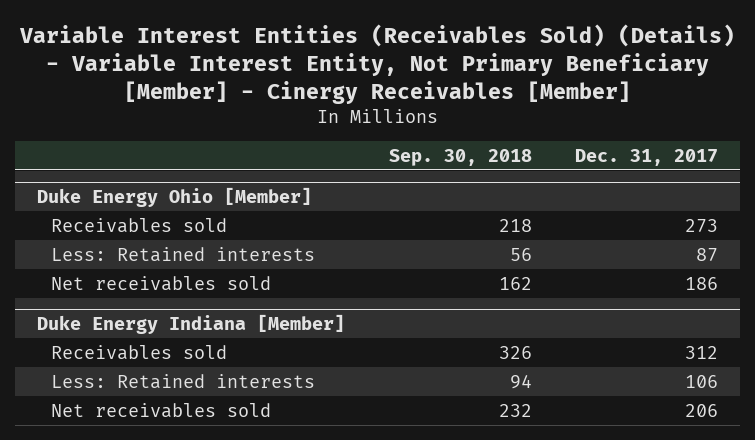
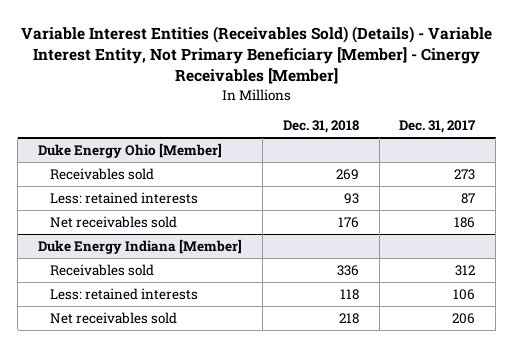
[388,148,532,166] Sep. 30, 2018 -> none
none -> [282,120,359,134] Dec. 31, 2018
[51,246,316,262] Less: Retained interests -> [50,191,199,204] Less: retained interests
[51,373,316,389] Less: Retained interests -> [50,287,199,300] Less: retained interests

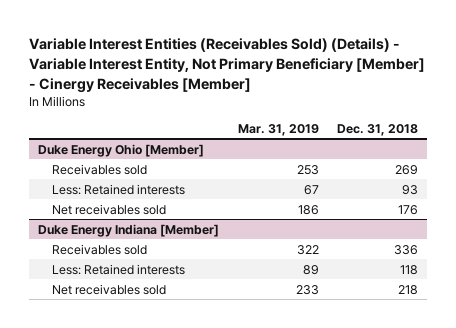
[399,120,477,134] Dec. 31, 2017 -> none
none -> [237,123,319,136] Mar. 31, 2019
[50,191,199,204] Less: retained interests -> [51,183,185,195] Less: Retained interests
[50,287,199,300] Less: retained interests -> [51,263,185,275] Less: Retained interests

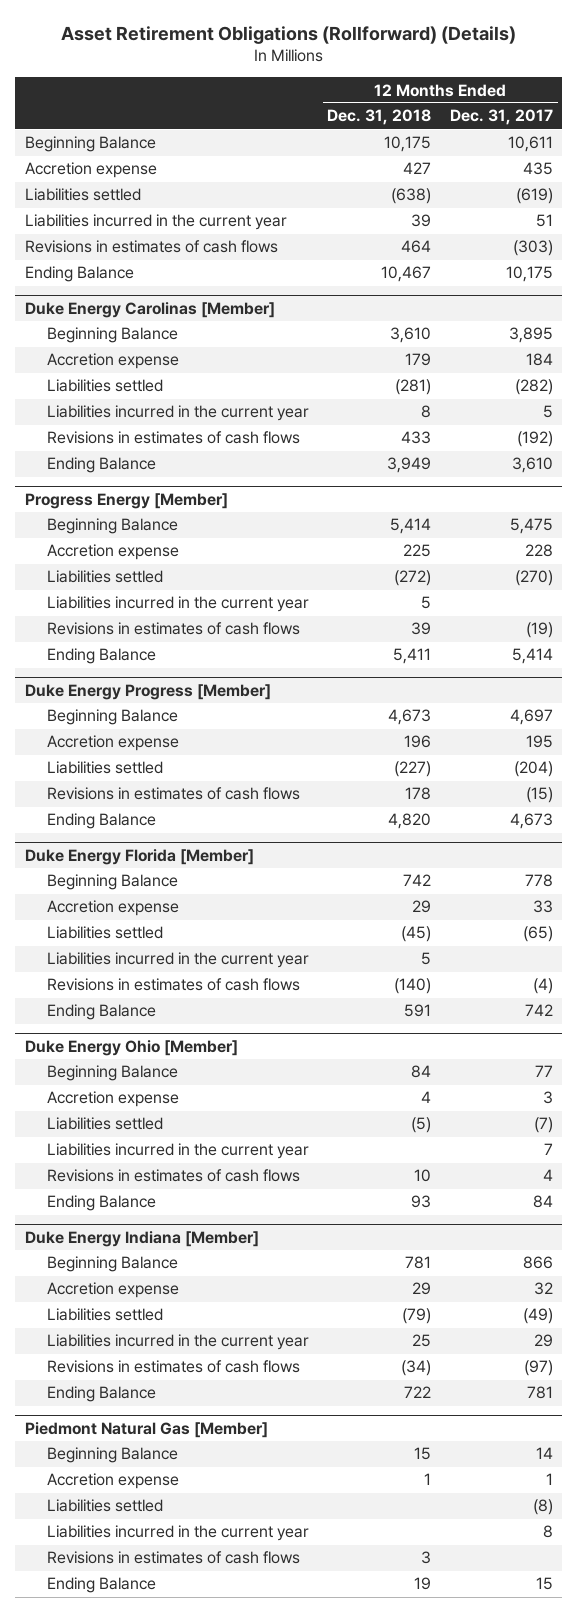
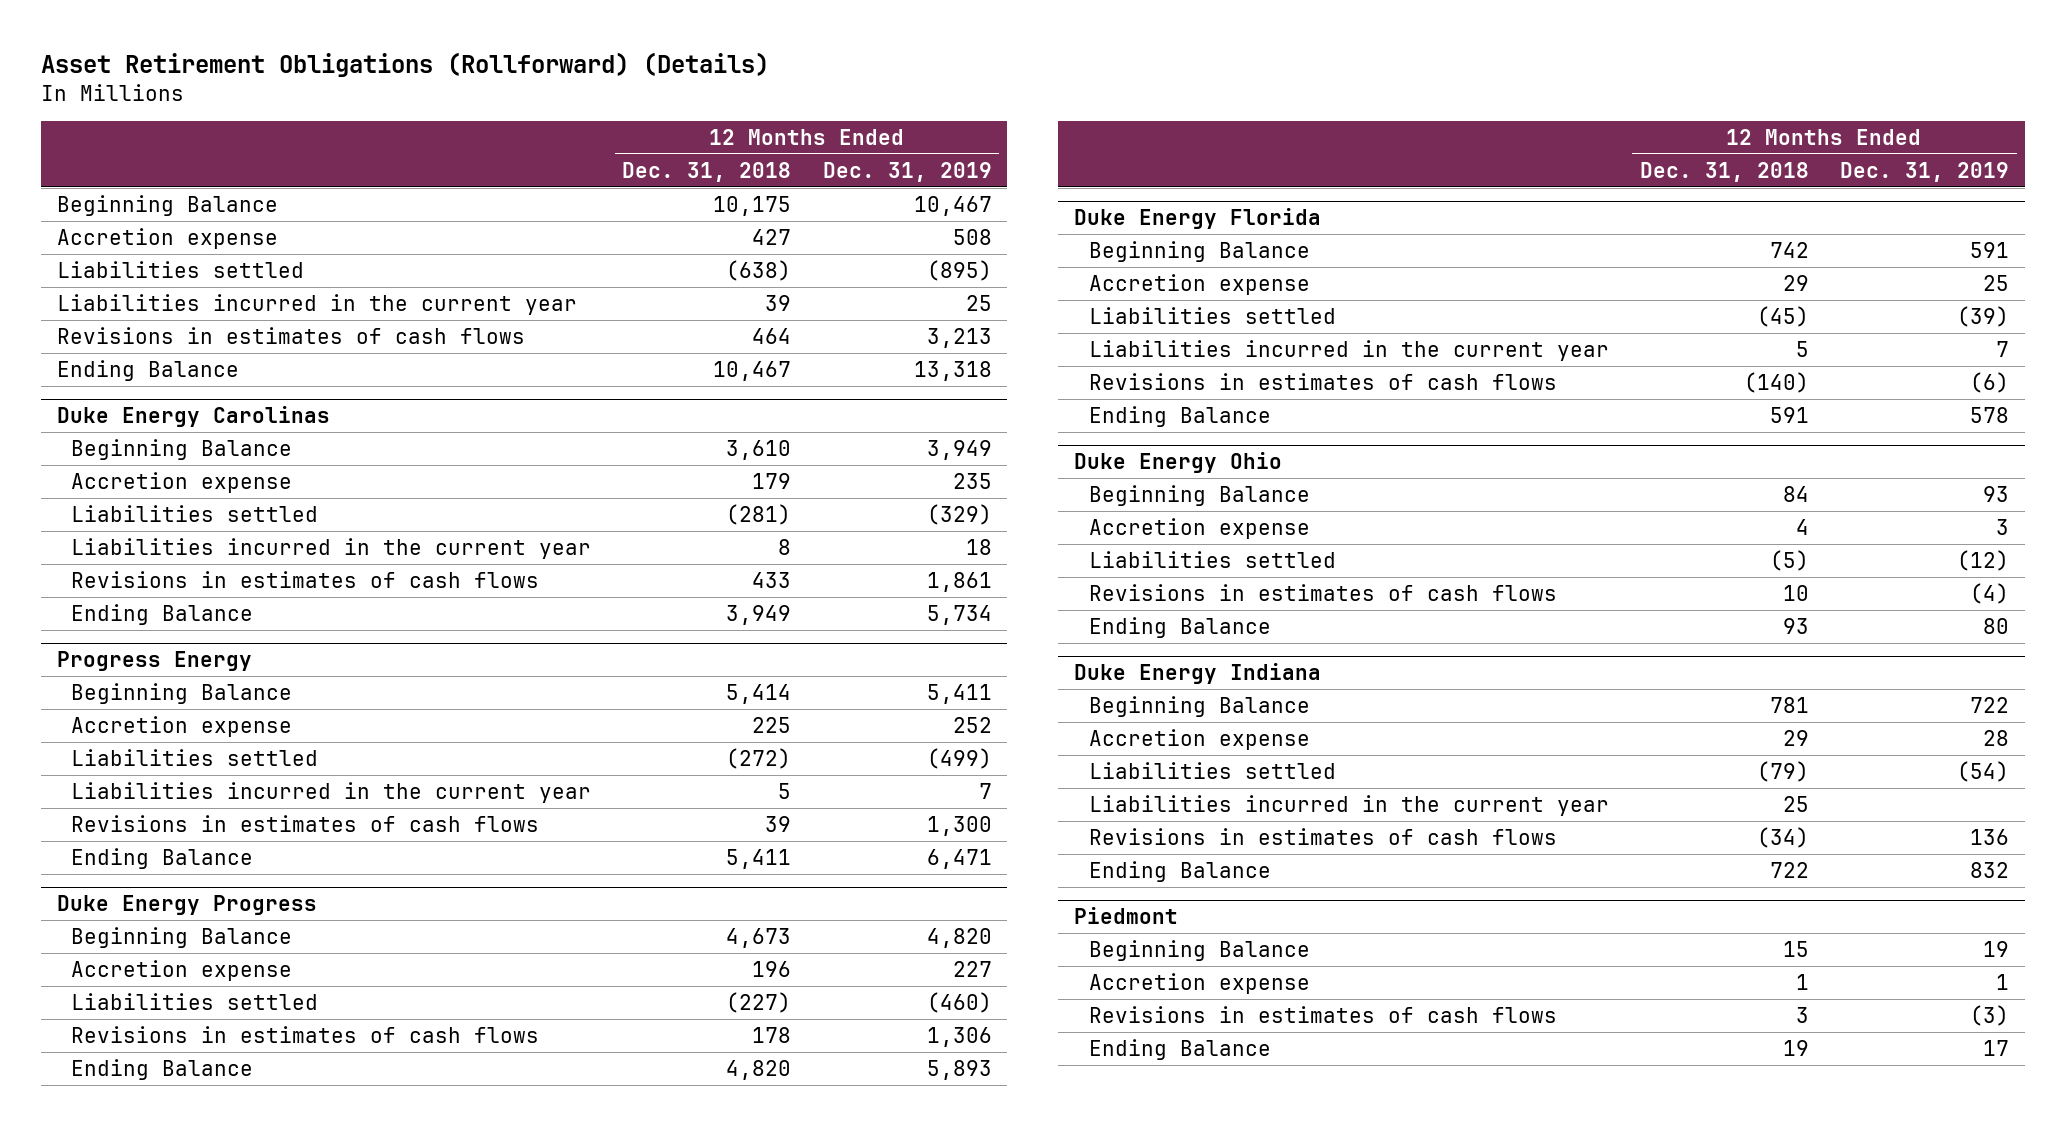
[449,109,553,126] Dec. 31, 2017 -> none
none -> [822,161,992,182] Dec. 31, 2019
[24,301,275,318] Duke Energy Carolinas [Member] -> [56,406,330,428] Duke Energy Carolinas
[24,492,228,509] Progress Energy [Member] -> [56,651,252,672] Progress Energy
[24,683,271,700] Duke Energy Progress [Member] -> [56,895,317,916] Duke Energy Progress
[24,848,254,865] Duke Energy Florida [Member] -> [1073,208,1321,230] Duke Energy Florida
[24,1039,238,1056] Duke Energy Ohio [Member] -> [1073,452,1282,474] Duke Energy Ohio
[46,1143,309,1160] Liabilities incurred in the current year -> none
[24,1230,259,1247] Duke Energy Indiana [Member] -> [1073,663,1321,685] Duke Energy Indiana
[24,1421,268,1438] Piedmont Natural Gas [Member] -> [1073,907,1178,925] Piedmont
[46,1499,163,1513] Liabilities settled -> none
[46,1525,309,1542] Liabilities incurred in the current year -> none

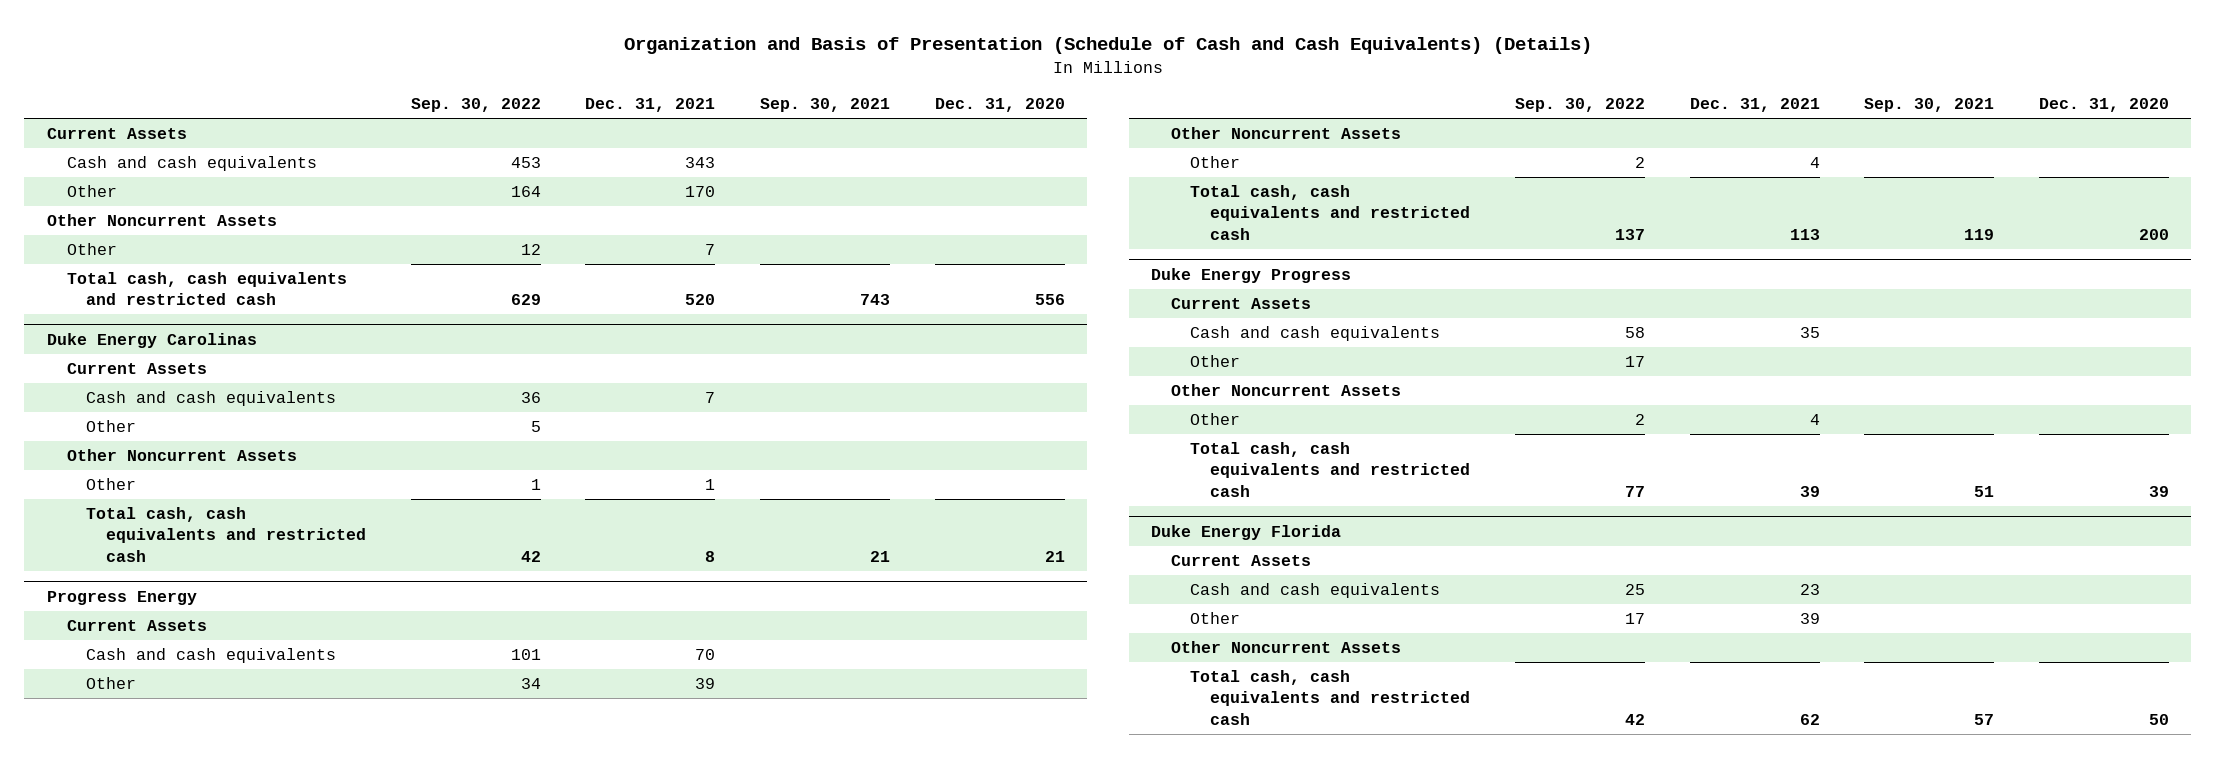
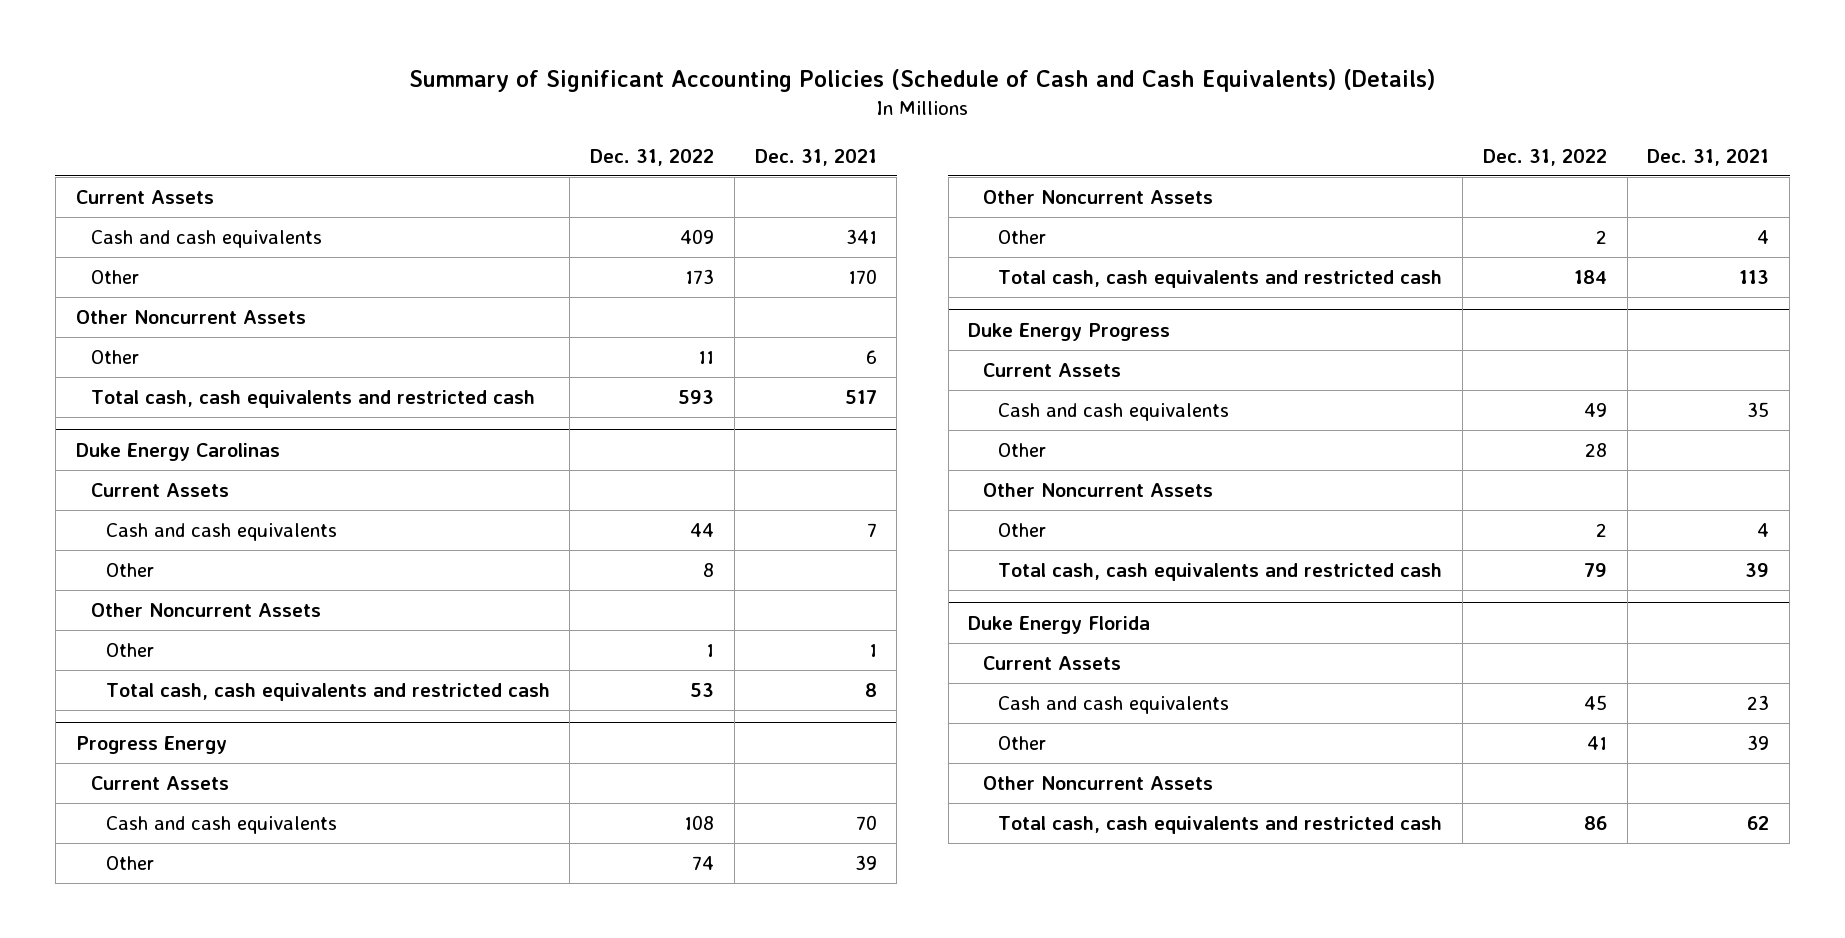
[623,37,1592,55] Organization and Basis of Presentation (Schedule of Cash and Cash Equivalents) (Details) -> [409,69,1436,93] Summary of Significant Accounting Policies (Schedule of Cash and Cash Equivalents) (Details)
[410,98,541,113] Sep. 30, 2022 -> none
[759,98,890,113] Sep. 30, 2021 -> none
[934,98,1065,113] Dec. 31, 2020 -> none
none -> [590,148,715,166] Dec. 31, 2022
[685,156,716,168] 343 -> [845,229,877,245] 341
[705,243,716,255] 7 -> [865,350,877,365] 6
[685,294,716,306] 520 -> [844,390,877,405] 517

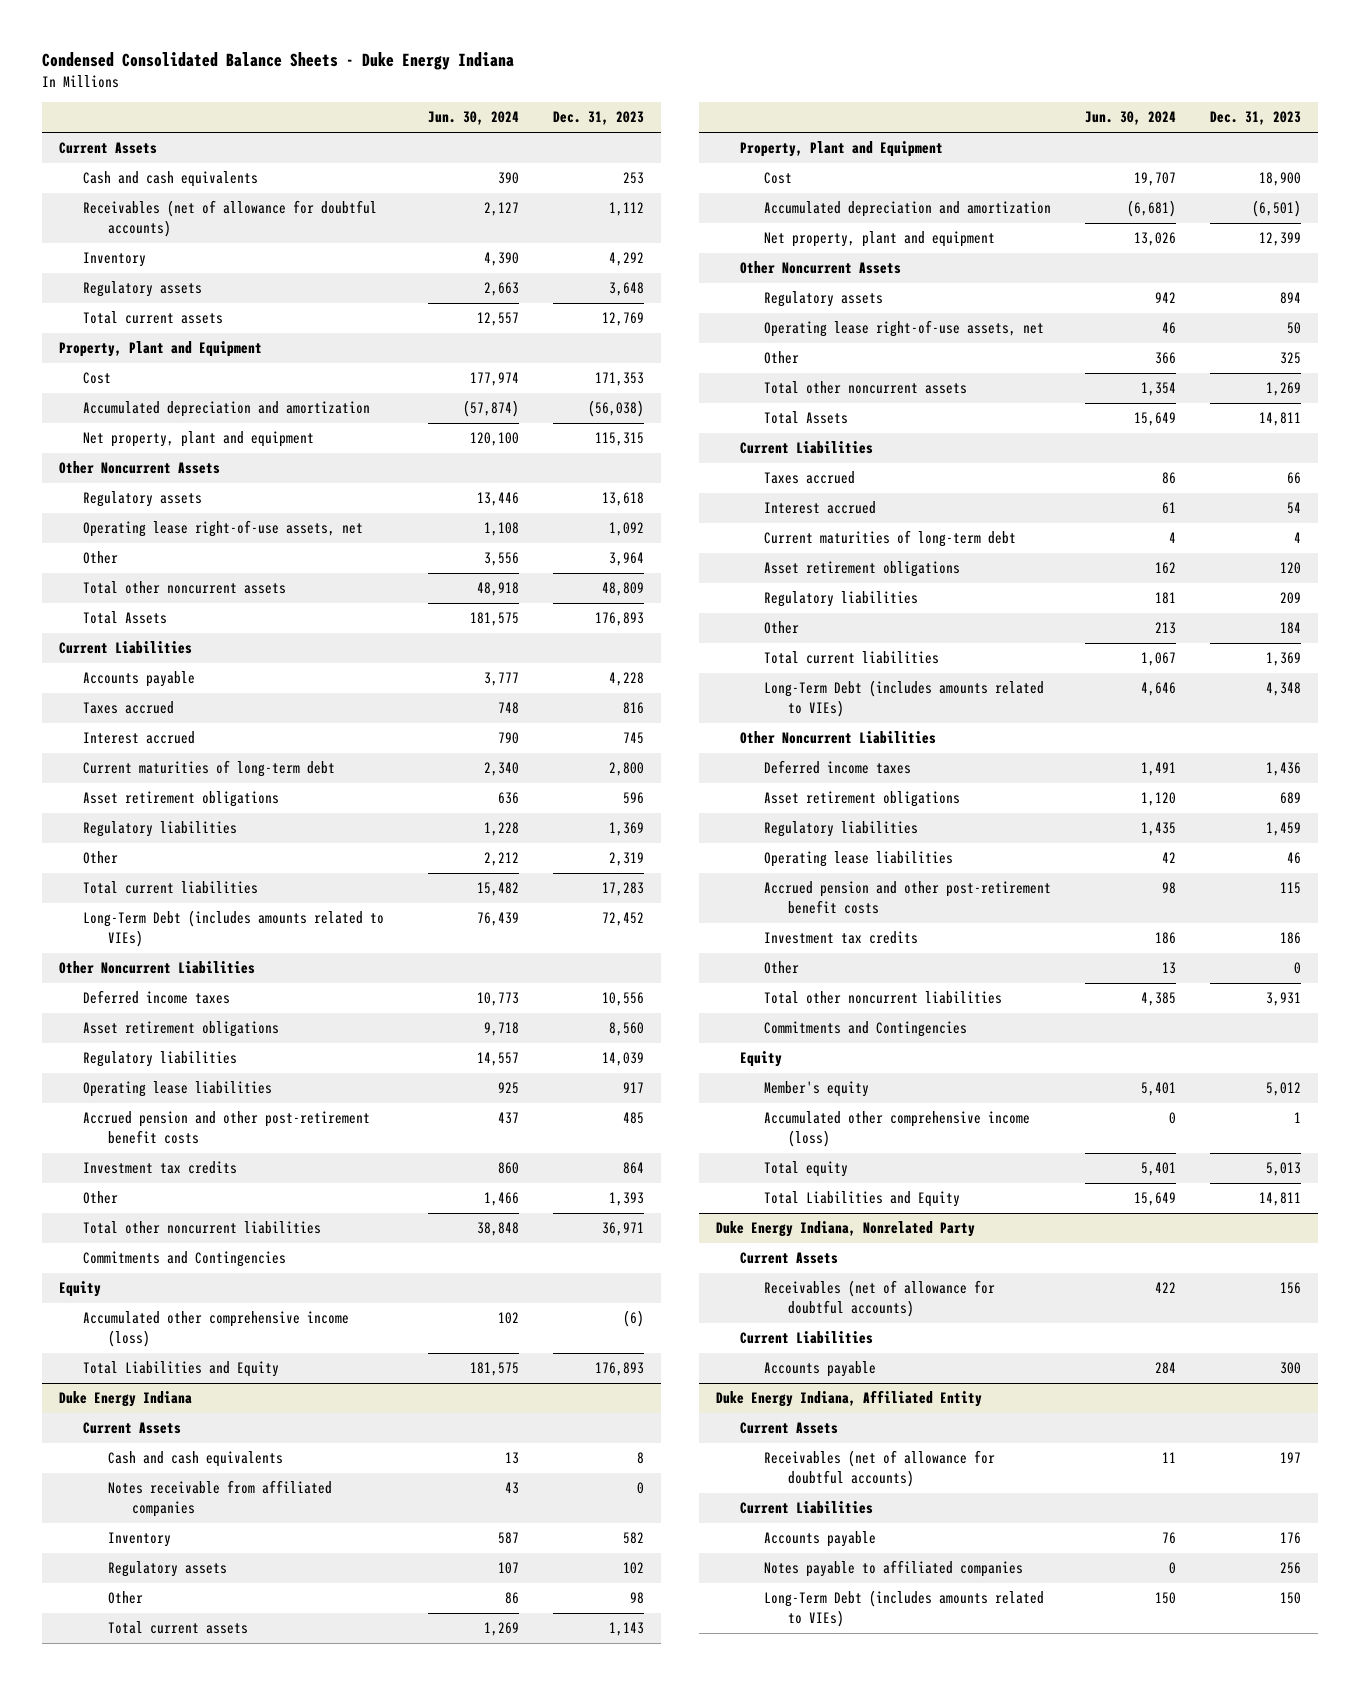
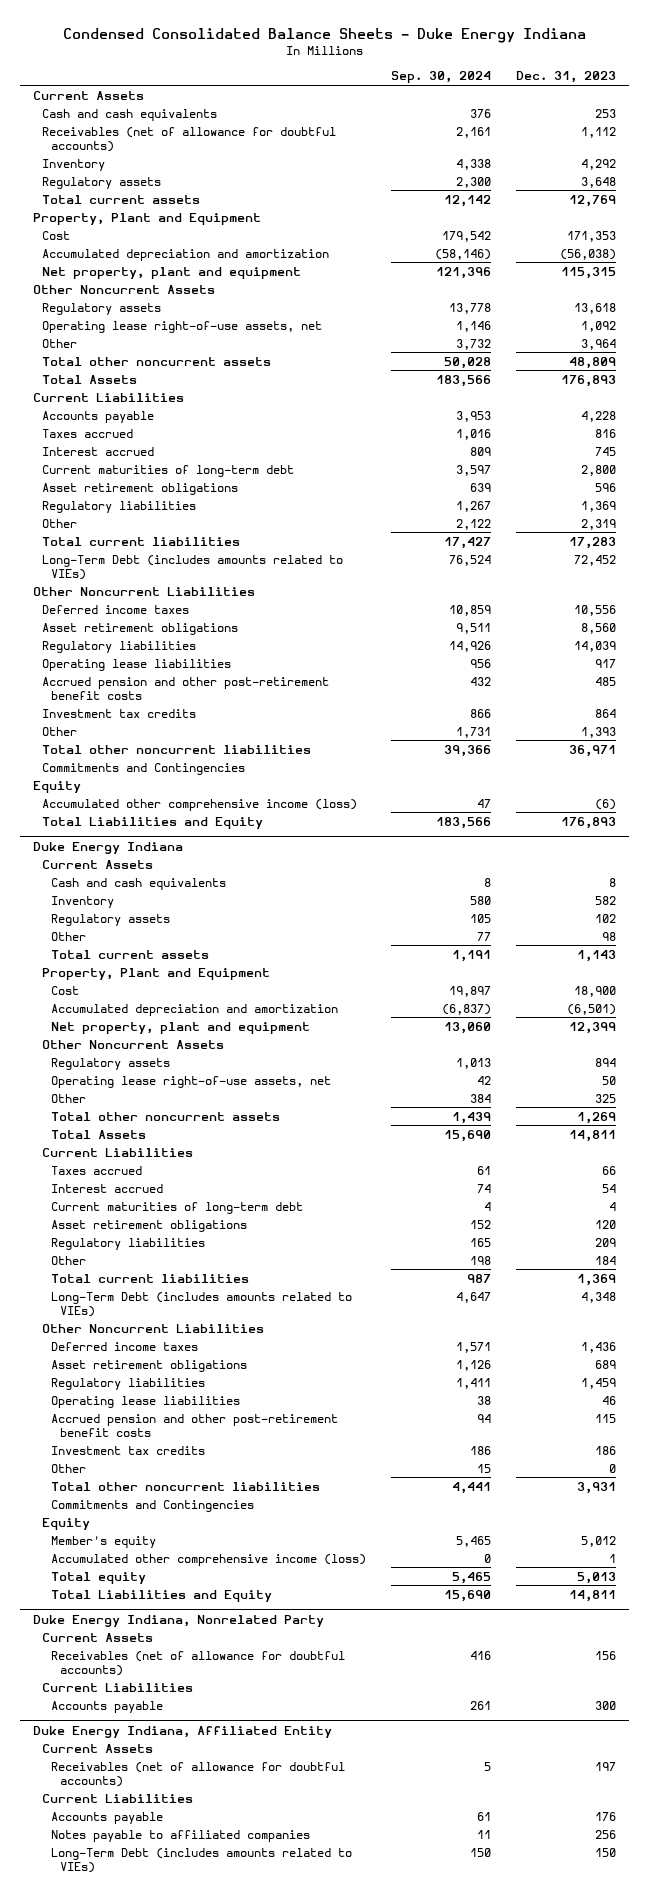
[428,111,520,126] Jun. 30, 2024 -> none
none -> [391,71,492,84] Sep. 30, 2024
[107,1480,332,1518] Notes receivable from affiliated companies -> none

